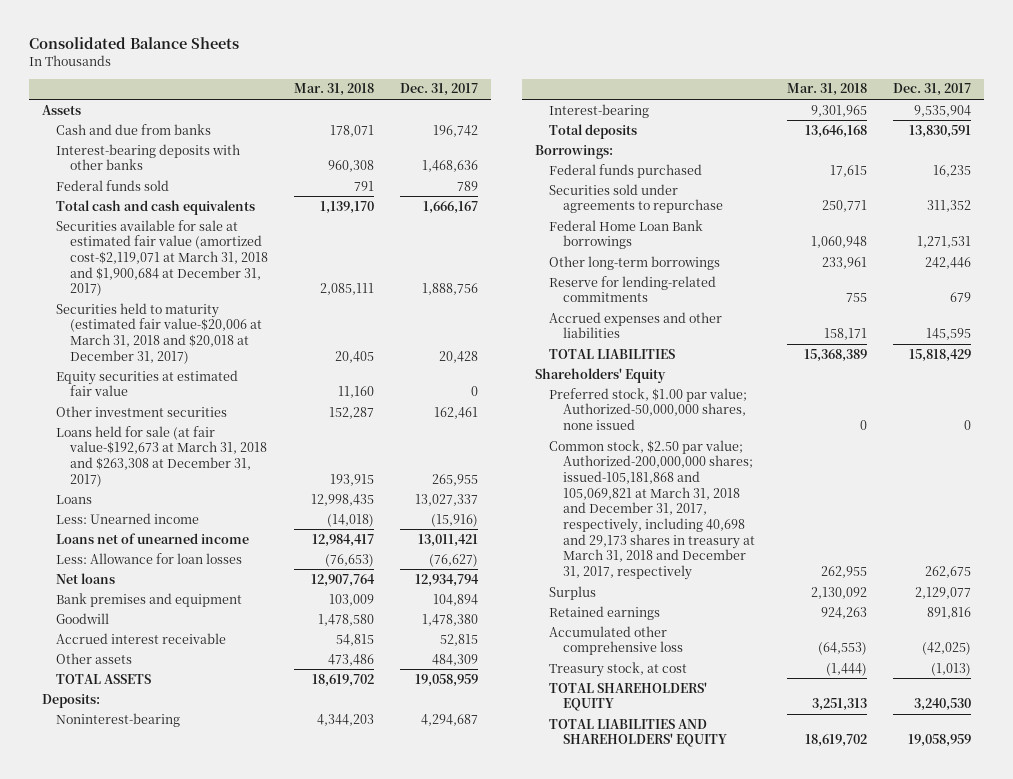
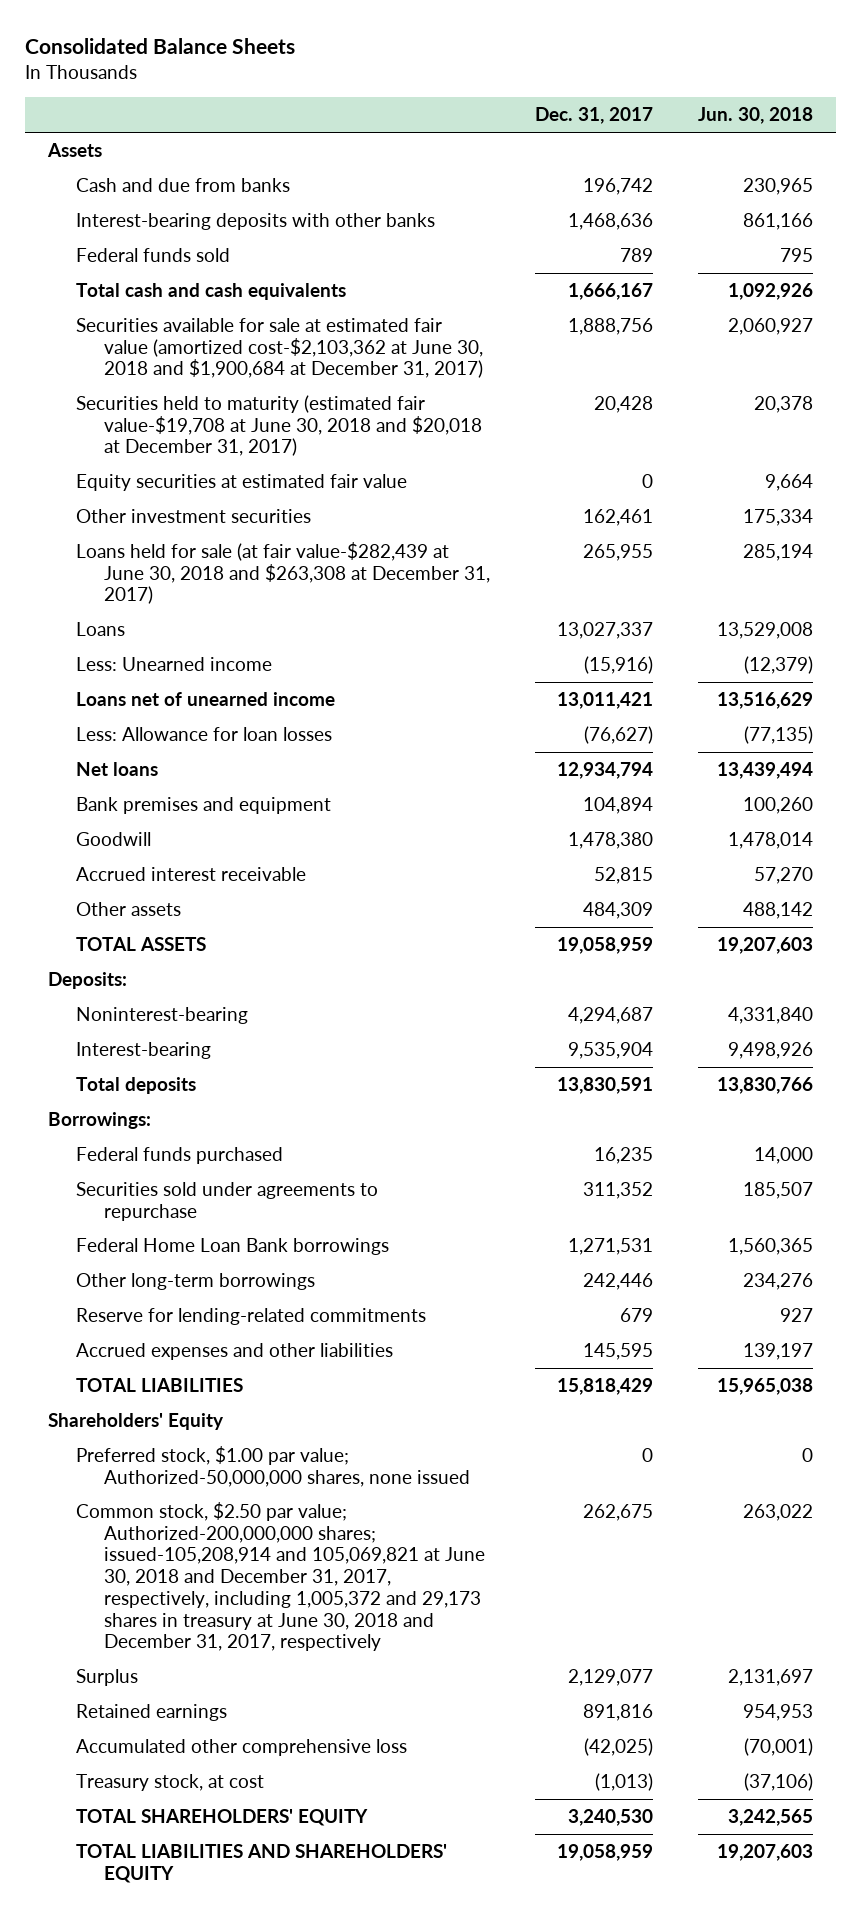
[293,83,374,97] Mar. 31, 2018 -> none
none -> [698,107,814,125] Jun. 30, 2018
[56,219,269,297] Securities available for sale at estimated fair value (amortized cost-$2,119,071 at March 31, 2018 and $1,900,684 at December 31, 2017) -> [76,317,484,379] Securities available for sale at estimated fair value (amortized cost-$2,103,362 at June 30, 2018 and $1,900,684 at December 31, 2017)
[56,302,263,364] Securities held to maturity (estimated fair value-$20,006 at March 31, 2018 and $20,018 at December 31, 2017) -> [76,394,483,457] Securities held to maturity (estimated fair value-$19,708 at June 30, 2018 and $20,018 at December 31, 2017)
[56,425,268,487] Loans held for sale (at fair value-$192,673 at March 31, 2018 and $263,308 at December 31, 2017) -> [76,541,491,605] Loans held for sale (at fair value-$282,439 at June 30, 2018 and $263,308 at December 31, 2017)
[549,439,755,581] Common stock, $2.50 par value; Authorized-200,000,000 shares; issued-105,181,868 and 105,069,821 at March 31, 2018 and December 31, 2017, respectively, including 40,698 and 29,173 shares in treasury at March 31, 2018 and December 31, 2017, respectively -> [76,1501,486,1652] Common stock, $2.50 par value; Authorized-200,000,000 shares; issued-105,208,914 and 105,069,821 at June 30, 2018 and December 31, 2017, respectively, including 1,005,372 and 29,173 shares in treasury at June 30, 2018 and December 31, 2017, respectively

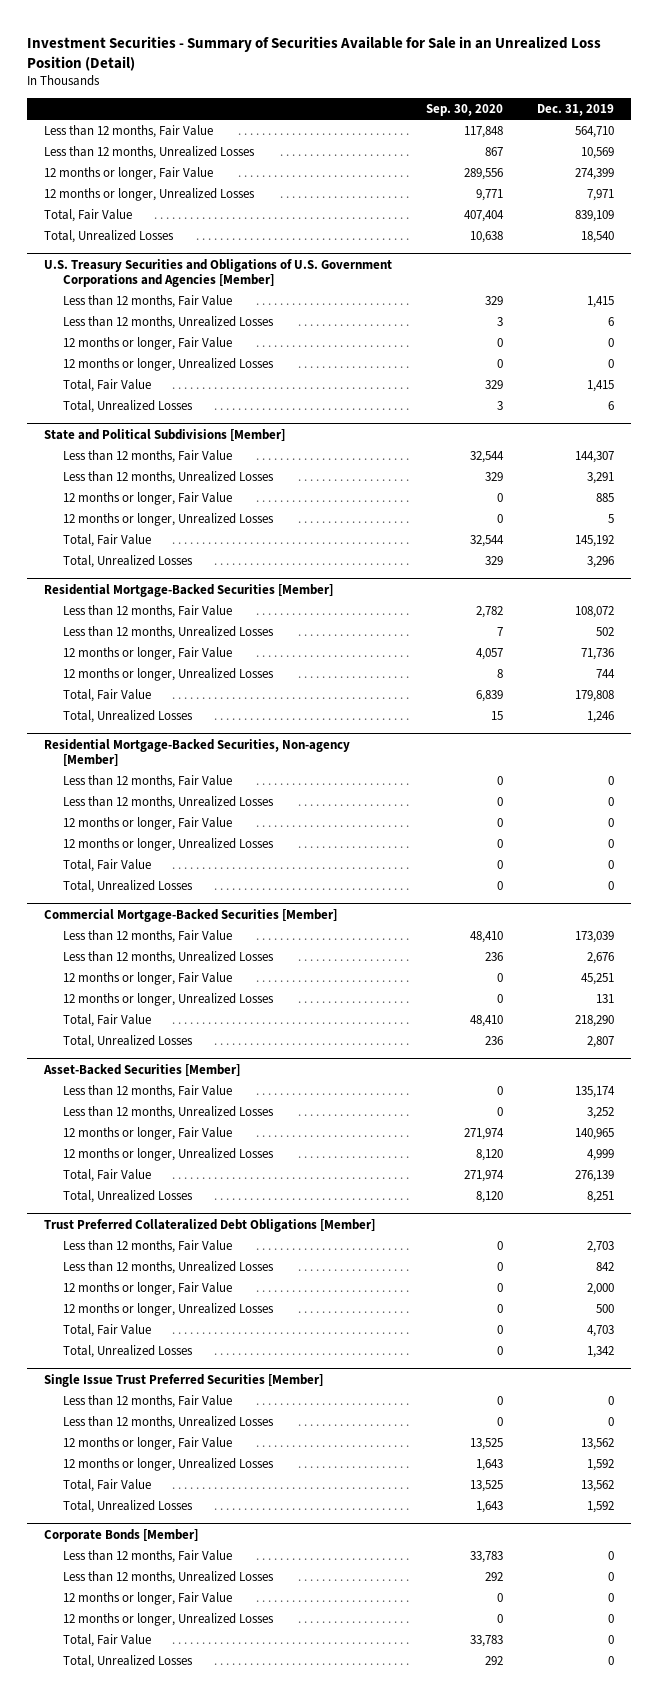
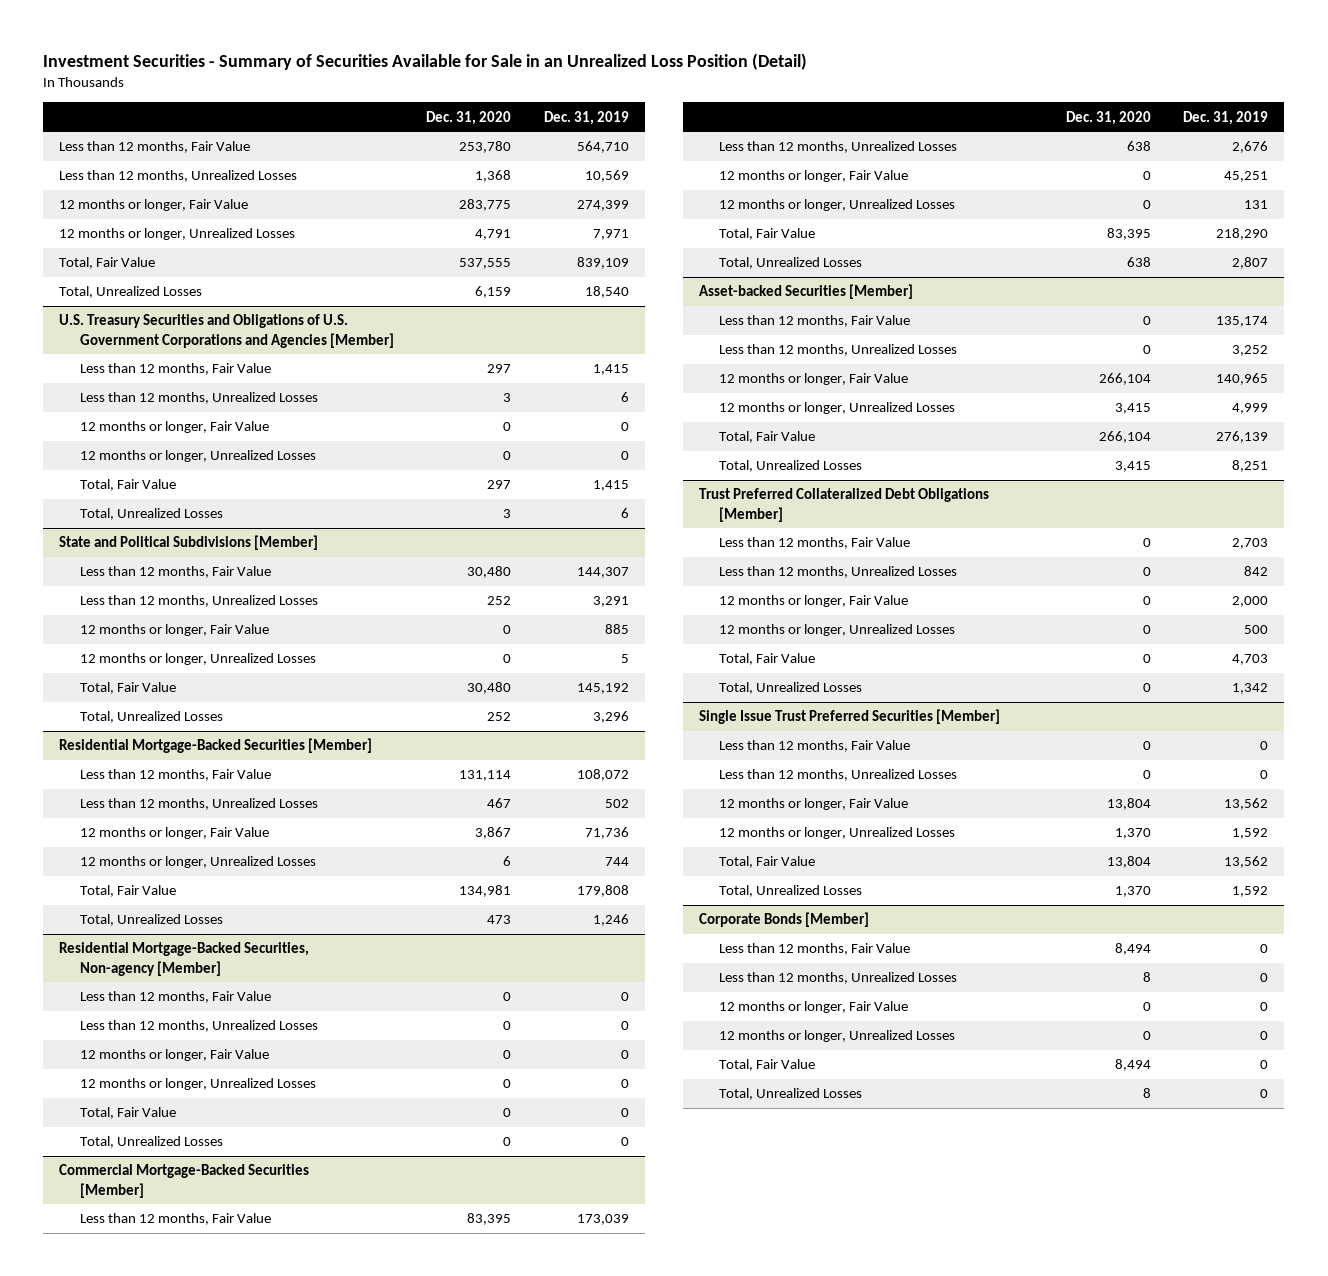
[426,103,504,116] Sep. 30, 2020 -> none
none -> [426,110,512,125] Dec. 31, 2020
[43,1063,241,1076] Asset-Backed Securities [Member] -> [698,284,913,300] Asset-backed Securities [Member]

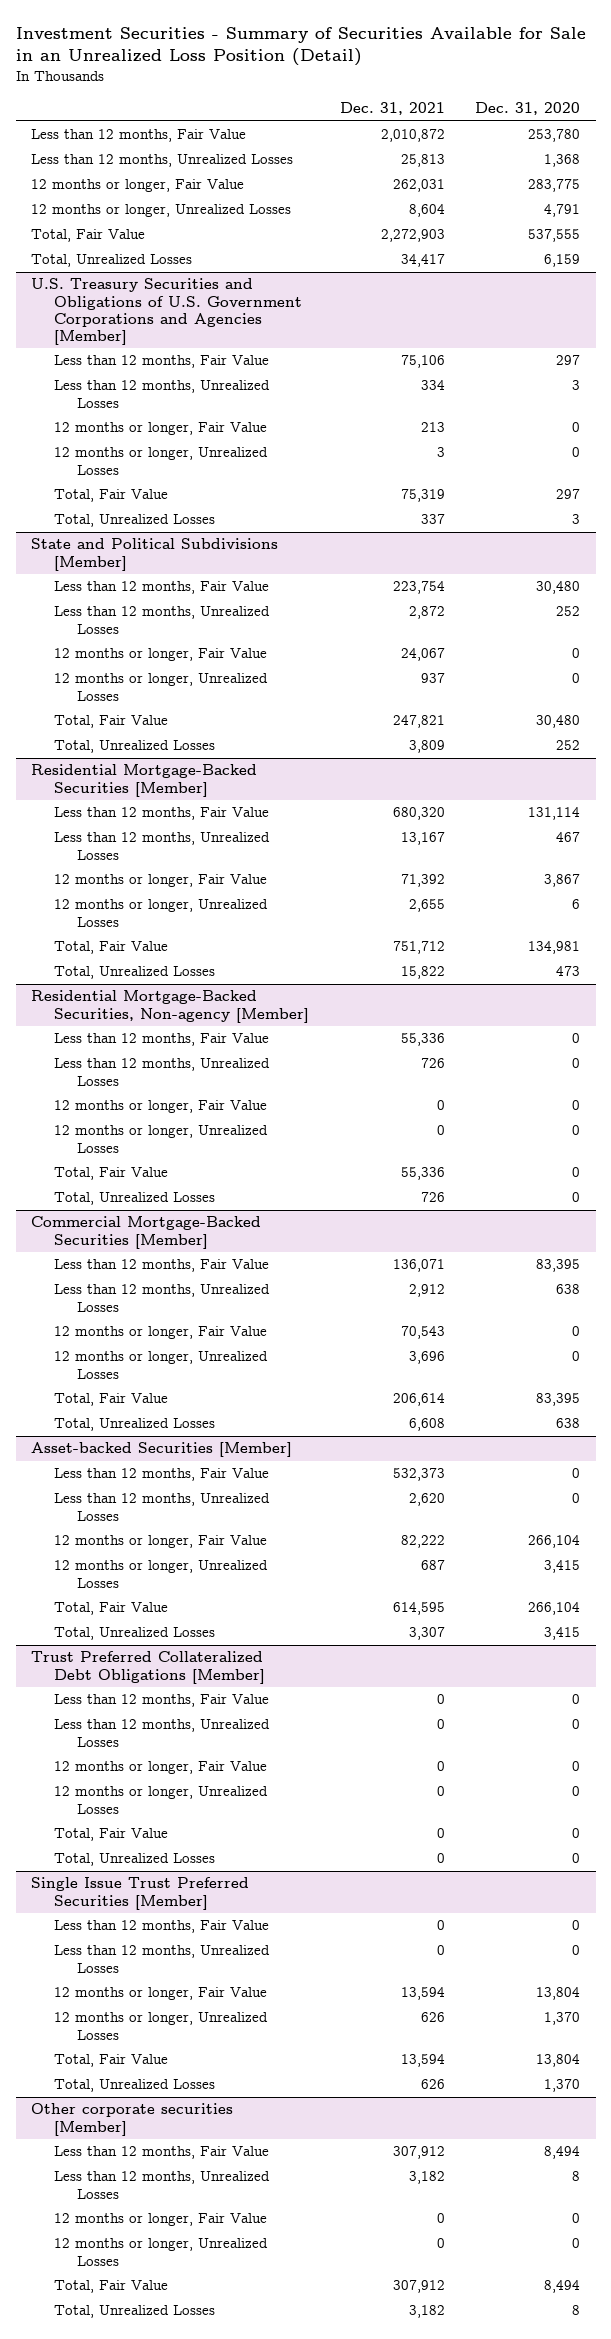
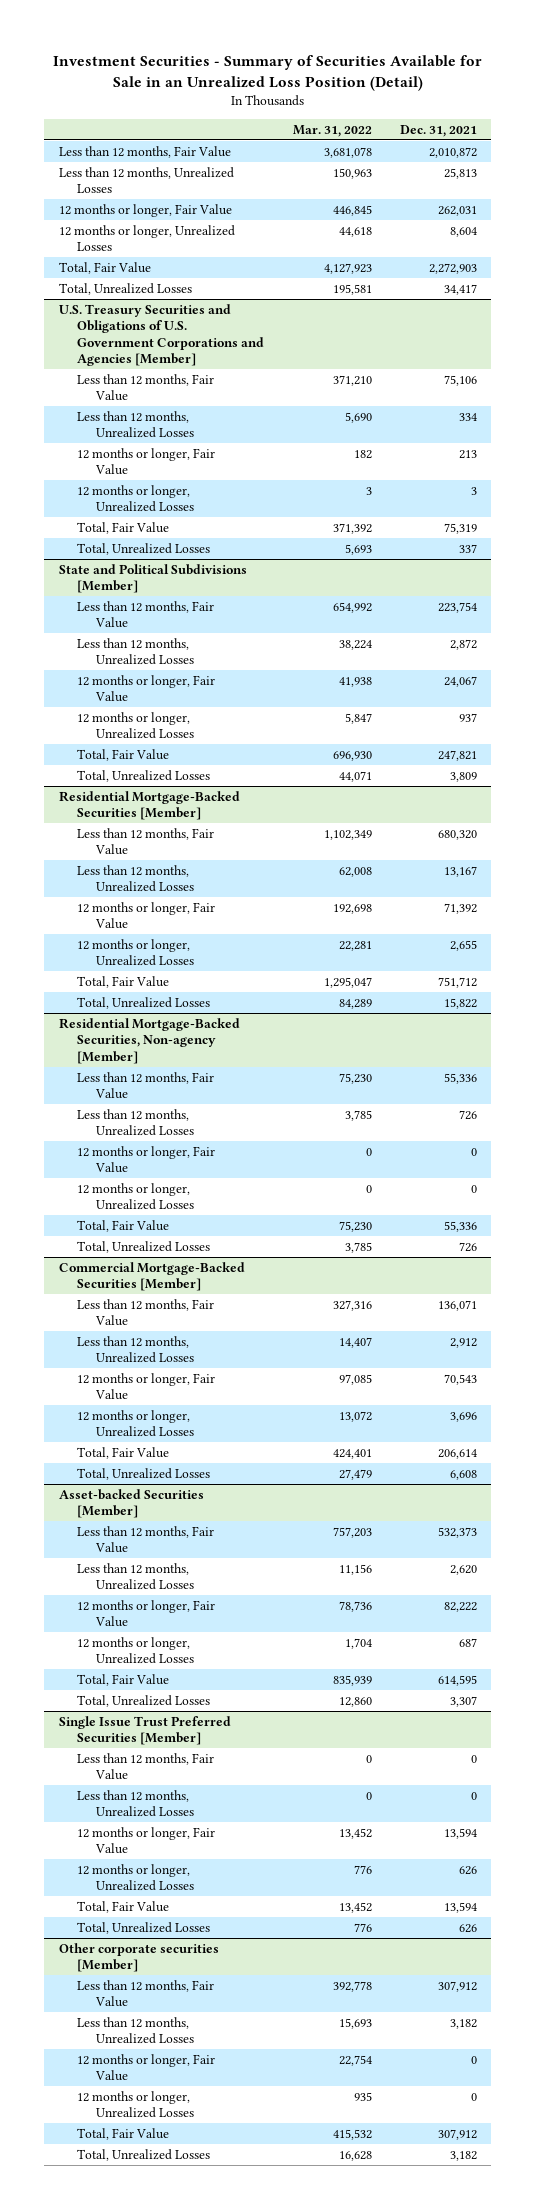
[475,102,581,116] Dec. 31, 2020 -> none
none -> [292,124,372,137] Mar. 31, 2022
[31,1651,265,1684] Trust Preferred Collateralized Debt Obligations [Member] -> none
[53,1694,269,1708] Less than 12 months, Fair Value -> none
[53,1719,270,1747] Less than 12 months, Unrealized Losses -> none
[53,1761,267,1775] 12 months or longer, Fair Value -> none
[53,1786,268,1814] 12 months or longer, Unrealized Losses -> none
[53,1828,168,1842] Total, Fair Value -> none
[53,1853,215,1867] Total, Unrealized Losses -> none

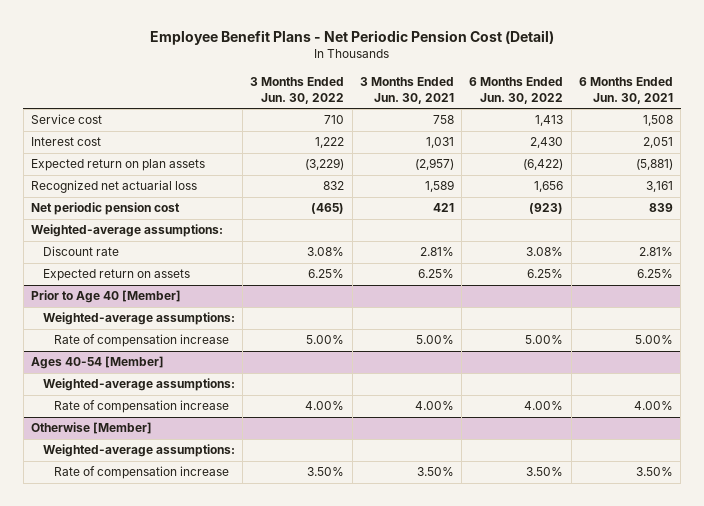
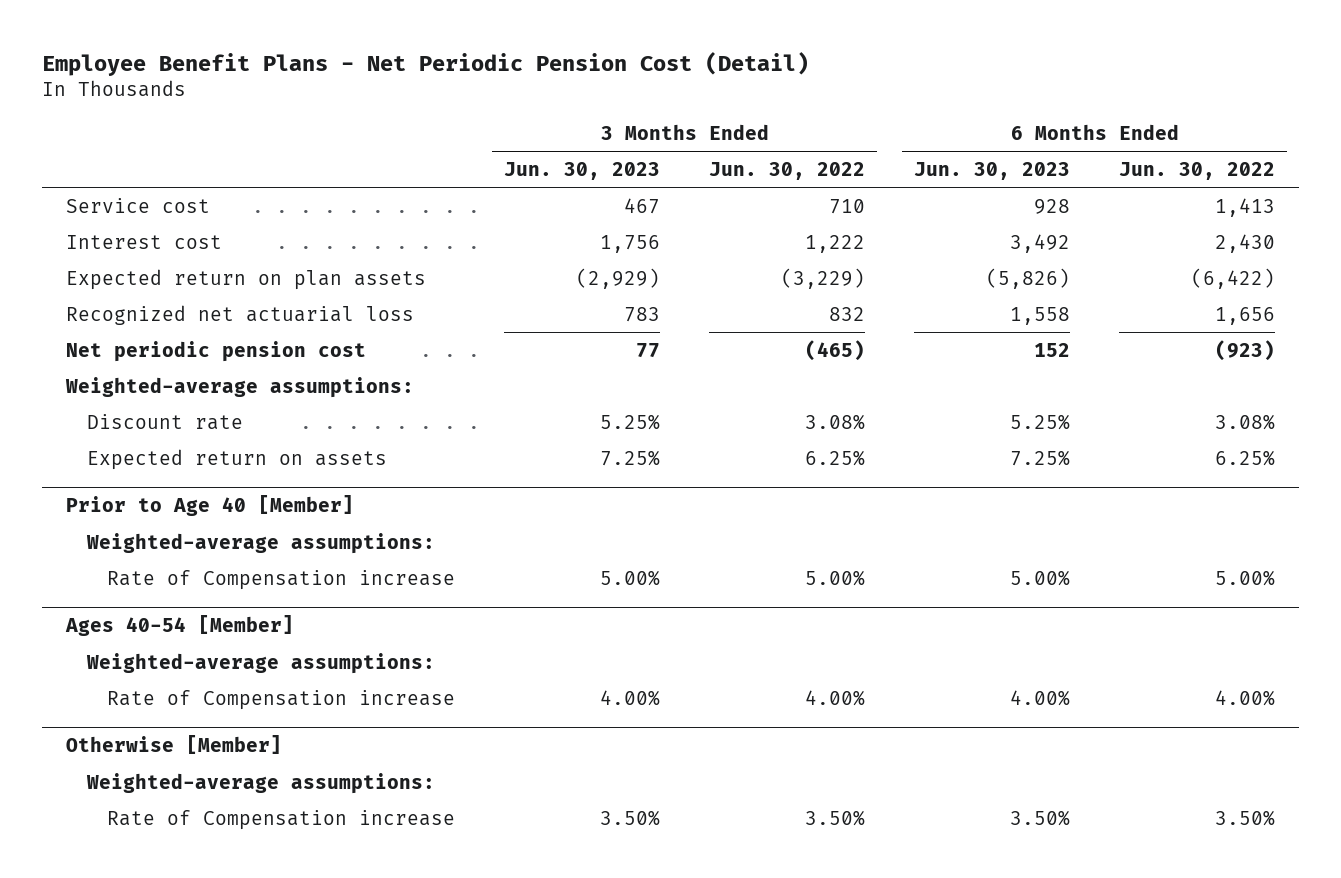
[359,77,454,104] 3 Months Ended Jun. 30, 2021 -> none
[579,77,674,104] 6 Months Ended Jun. 30, 2021 -> none
none -> [504,161,661,180] Jun. 30, 2023
none -> [914,161,1071,180] Jun. 30, 2023
[54,334,230,348] Rate of compensation increase -> [107,569,456,590] Rate of Compensation increase
[54,400,230,414] Rate of compensation increase -> [107,689,456,710] Rate of Compensation increase
[54,466,230,480] Rate of compensation increase -> [107,809,456,830] Rate of Compensation increase

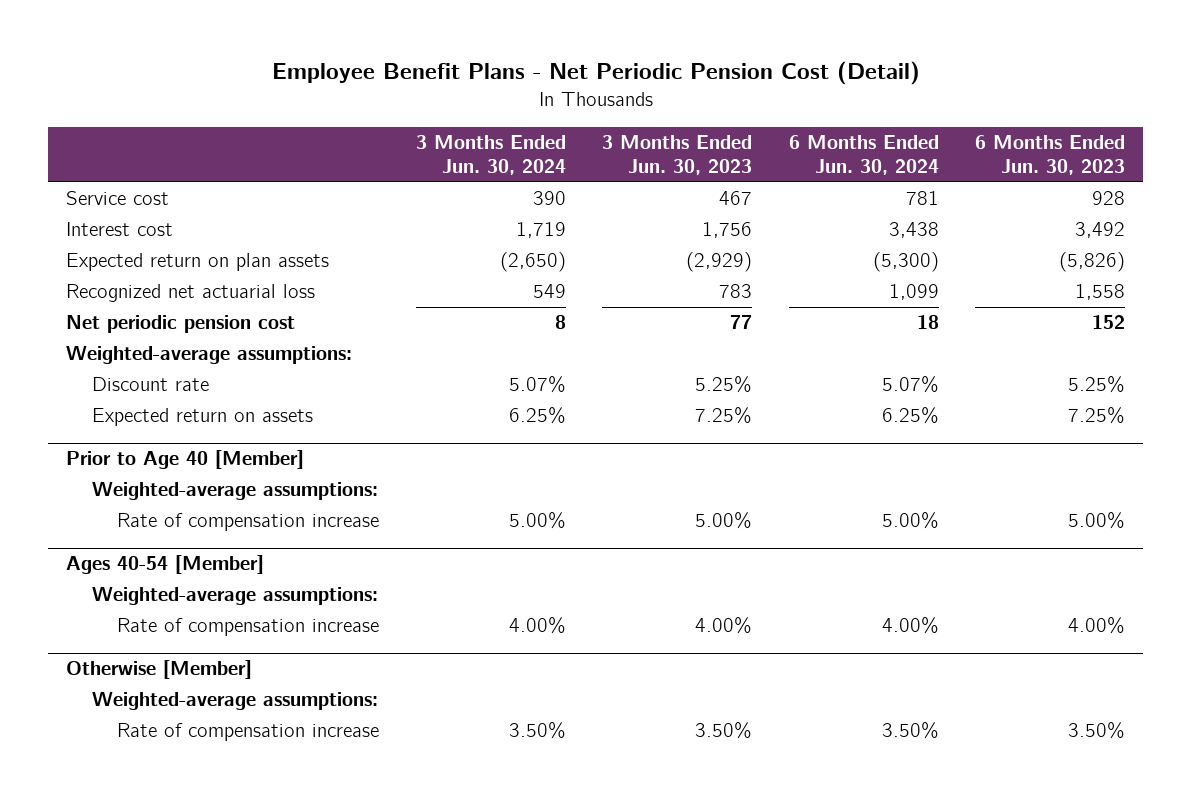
[709,161,866,180] Jun. 30, 2022 -> none
[1118,161,1275,180] Jun. 30, 2022 -> none
none -> [415,134,566,176] 3 Months Ended Jun. 30, 2024
none -> [788,134,939,176] 6 Months Ended Jun. 30, 2024
[107,569,456,590] Rate of Compensation increase -> [117,513,380,532] Rate of compensation increase
[107,689,456,710] Rate of Compensation increase -> [117,618,380,637] Rate of compensation increase
[107,809,456,830] Rate of Compensation increase -> [117,723,380,742] Rate of compensation increase

